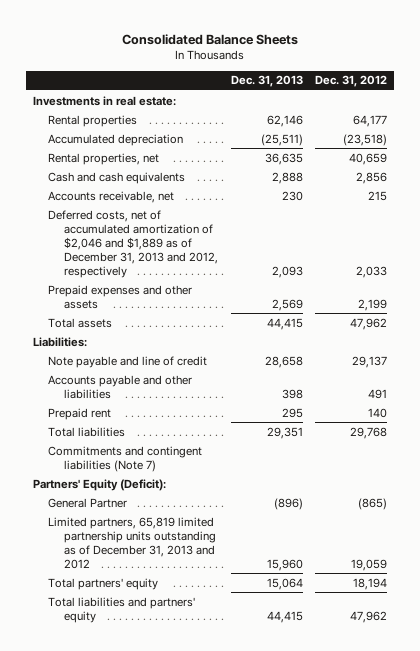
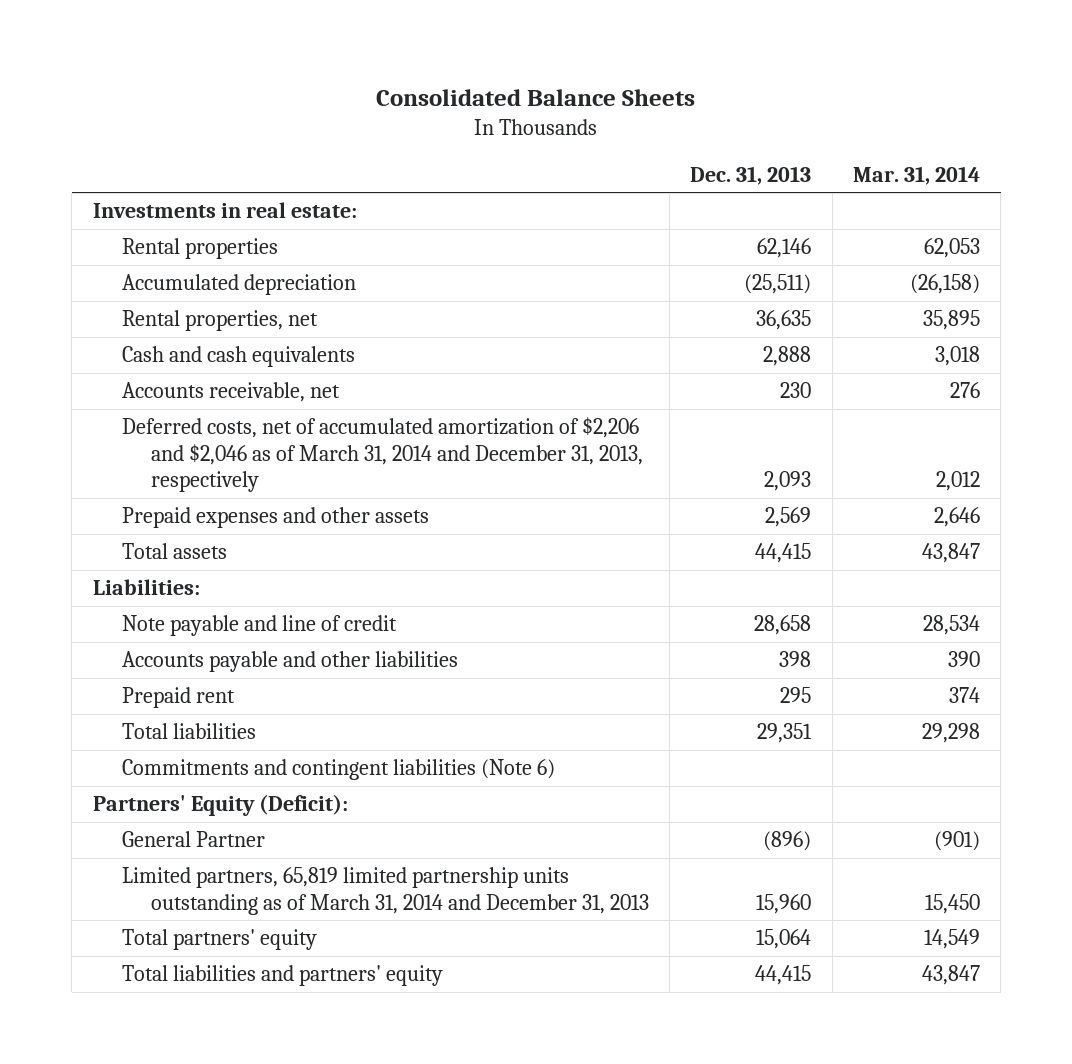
[315,75,388,88] Dec. 31, 2012 -> none
none -> [852,166,980,186] Mar. 31, 2014
[48,209,218,278] Deferred costs, net of accumulated amortization of $2,046 and $1,889 as of December 31, 2013 and 2012, respectively -> [121,417,643,493] Deferred costs, net of accumulated amortization of $2,206 and $2,046 as of March 31, 2014 and December 31, 2013, respectively
[48,445,203,472] Commitments and contingent liabilities (Note 7) -> [121,759,555,781] Commitments and contingent liabilities (Note 6)
[48,516,216,569] Limited partners, 65,819 limited partnership units outstanding as of December 31, 2013 and 2012 -> [121,867,649,915] Limited partners, 65,819 limited partnership units outstanding as of March 31, 2014 and December 31, 2013

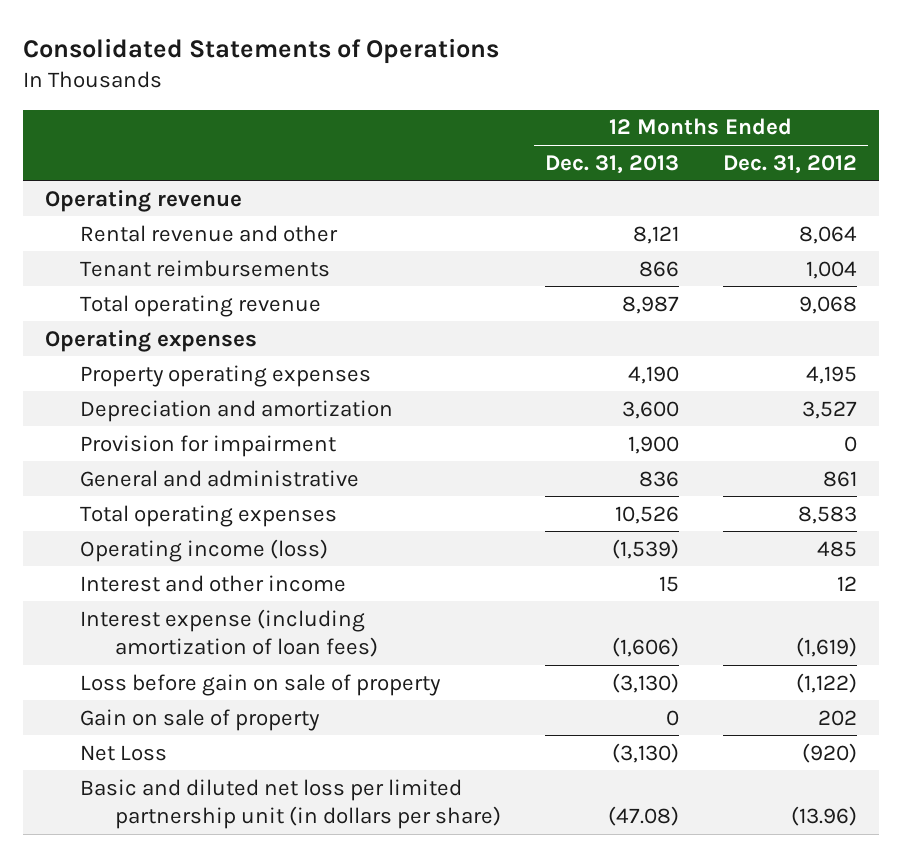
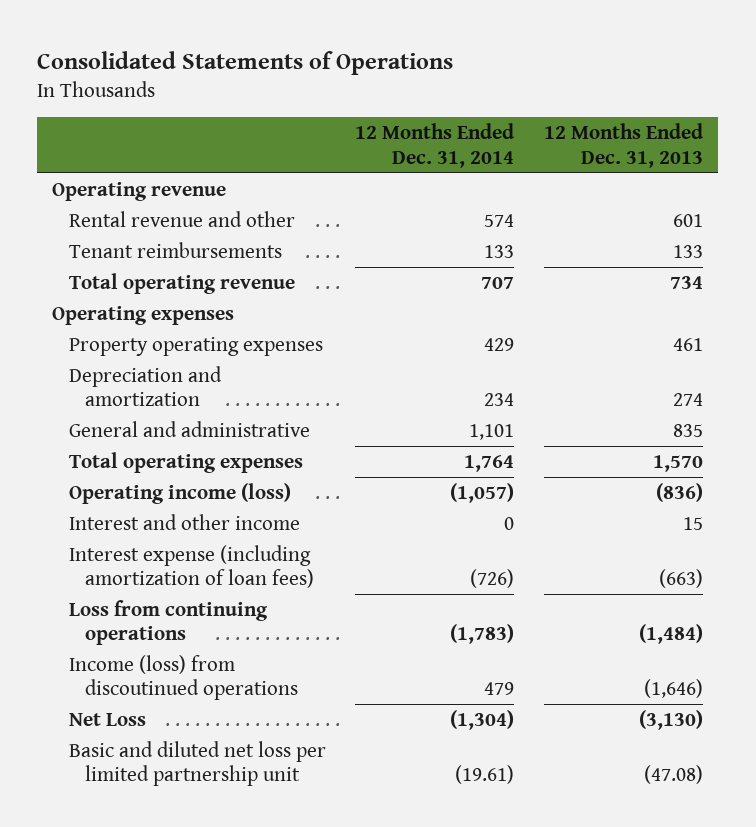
[723,154,858,174] Dec. 31, 2012 -> none
none -> [355,123,515,168] 12 Months Ended Dec. 31, 2014
[633,225,680,244] 8,121 -> [673,213,704,227] 601
[639,260,680,277] 866 -> [673,244,704,258] 133
[622,295,680,314] 8,987 -> [670,275,704,289] 734
[79,434,336,457] Provision for impairment -> none
[628,365,680,384] 4,190 -> [673,337,704,351] 461
[622,400,680,419] 3,600 -> [673,393,704,407] 274
[639,470,680,487] 836 -> [673,423,704,437] 835
[615,505,680,524] 10,526 -> [653,454,704,472] 1,570
[612,538,680,559] (1,539) -> [656,482,704,502] (836)
[79,673,441,696] Loss before gain on sale of property -> none
[79,708,320,731] Gain on sale of property -> none
[612,637,680,658] (1,606) -> [659,569,704,589] (663)
none -> [68,599,268,646] Loss from continuing operations
none -> [68,654,298,701] Income (loss) from discoutinued operations
[79,778,502,830] Basic and diluted net loss per limited partnership unit (in dollars per share) -> [68,740,326,787] Basic and diluted net loss per limited partnership unit

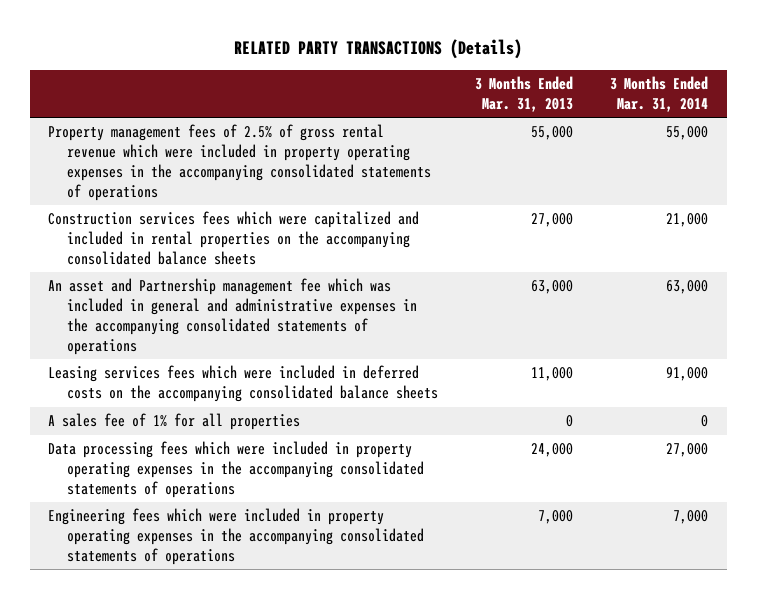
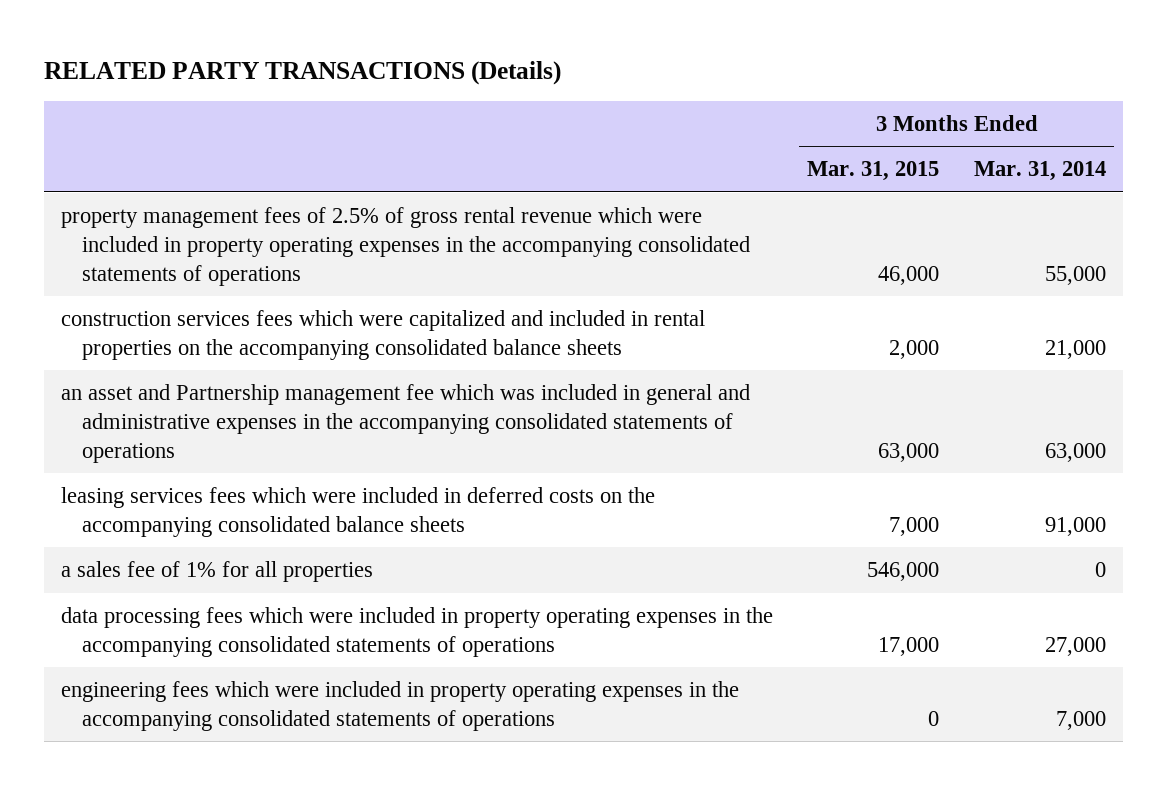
[475,75,574,112] 3 Months Ended Mar. 31, 2013 -> none
none -> [807,161,940,182] Mar. 31, 2015
[48,124,431,201] Property management fees of 2.5% of gross rental revenue which were included in property operating expenses in the accompanying consolidated statements of operations -> [61,207,750,286] property management fees of 2.5% of gross rental revenue which were included in property operating expenses in the accompanying consolidated statements of operations
[48,211,420,265] Construction services fees which were capitalized and included in rental properties on the accompanying consolidated balance sheets -> [61,310,706,360] construction services fees which were capitalized and included in rental properties on the accompanying consolidated balance sheets
[48,278,417,355] An asset and Partnership management fee which was included in general and administrative expenses in the accompanying consolidated statements of operations -> [61,384,751,463] an asset and Partnership management fee which was included in general and administrative expenses in the accompanying consolidated statements of operations
[48,365,438,403] Leasing services fees which were included in deferred costs on the accompanying consolidated balance sheets -> [61,487,656,537] leasing services fees which were included in deferred costs on the accompanying consolidated balance sheets
[48,413,301,431] A sales fee of 1% for all properties -> [61,561,374,583] a sales fee of 1% for all properties
[48,441,424,498] Data processing fees which were included in property operating expenses in the accompanying consolidated statements of operations -> [61,607,774,657] data processing fees which were included in property operating expenses in the accompanying consolidated statements of operations
[48,508,424,565] Engineering fees which were included in property operating expenses in the accompanying consolidated statements of operations -> [61,681,740,731] engineering fees which were included in property operating expenses in the accompanying consolidated statements of operations

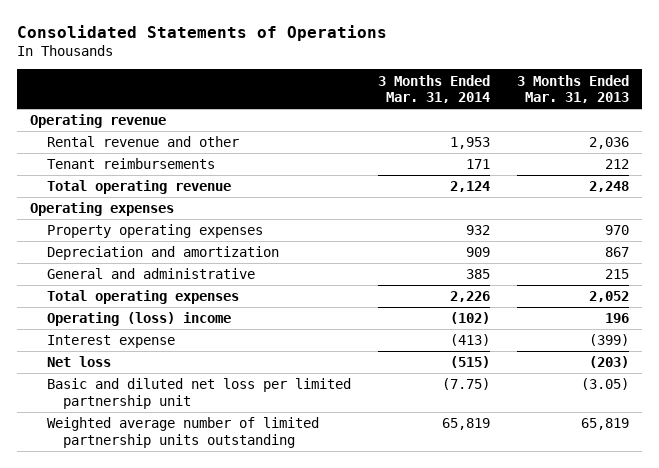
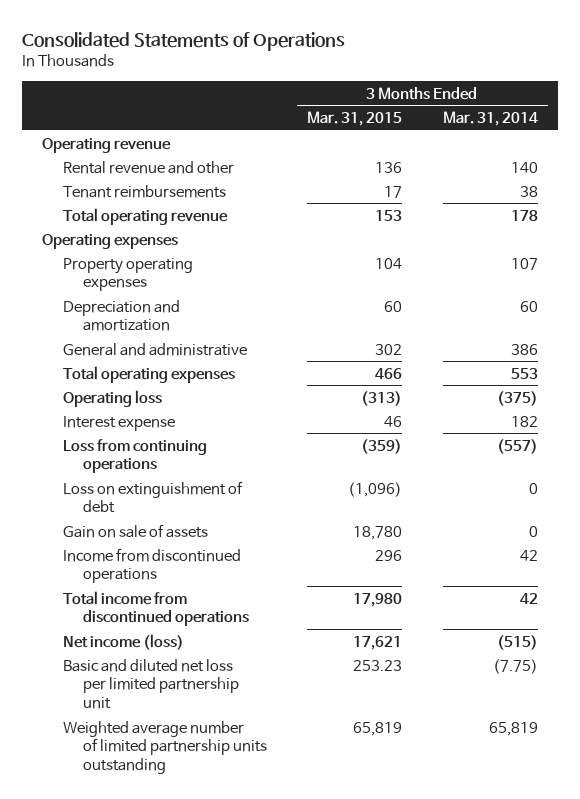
[516,74,629,104] 3 Months Ended Mar. 31, 2013 -> none
none -> [307,111,403,127] Mar. 31, 2015
[449,137,490,150] 1,953 -> [510,161,538,173] 140
[465,159,490,170] 171 -> [519,185,538,197] 38
[449,181,490,193] 2,124 -> [510,209,538,221] 178
[465,225,490,236] 932 -> [510,257,538,270] 107
[465,247,490,258] 909 -> [519,300,538,312] 60
[465,269,490,280] 385 -> [510,343,538,355] 386
[449,291,490,303] 2,226 -> [510,367,538,379] 553
[46,312,231,327] Operating (loss) income -> [62,389,162,407] Operating loss
[449,312,490,325] (102) -> [496,390,538,406] (375)
[449,334,490,347] (413) -> [510,415,538,427] 182
none -> [62,438,207,474] Loss from continuing operations
none -> [62,480,243,514] Loss on extinguishment of debt
none -> [62,523,208,538] Gain on sale of assets
none -> [62,547,241,584] Income from discontinued operations
none -> [62,590,249,627] Total income from discontinued operations
[46,356,111,368] Net loss -> [62,633,184,650] Net income (loss)

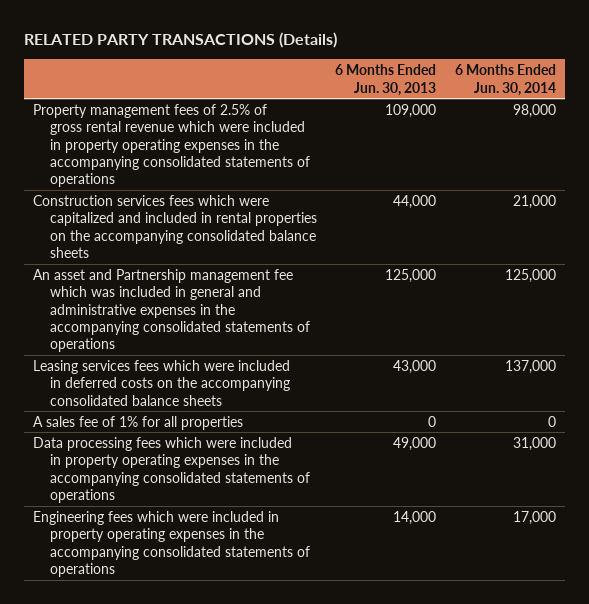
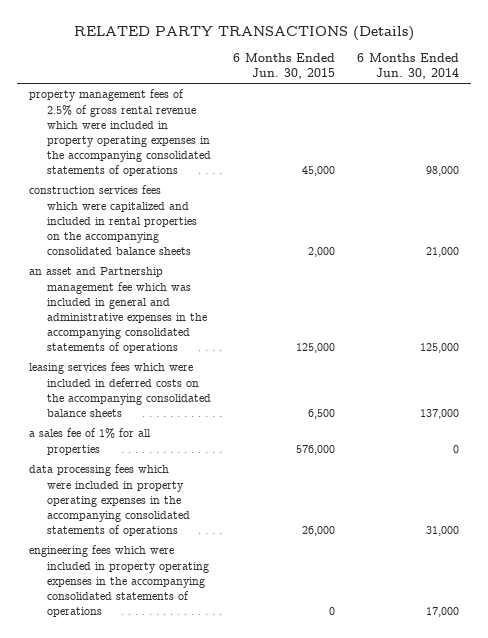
[335,64,437,96] 6 Months Ended Jun. 30, 2013 -> none
none -> [233,52,336,79] 6 Months Ended Jun. 30, 2015
[33,103,310,188] Property management fees of 2.5% of gross rental revenue which were included in property operating expenses in the accompanying consolidated statements of operations -> [28,89,211,177] property management fees of 2.5% of gross rental revenue which were included in property operating expenses in the accompanying consolidated statements of operations
[33,194,317,259] Construction services fees which were capitalized and included in rental properties on the accompanying consolidated balance sheets -> [28,185,197,255] construction services fees which were capitalized and included in rental properties on the accompanying consolidated balance sheets
[33,268,310,353] An asset and Partnership management fee which was included in general and administrative expenses in the accompanying consolidated statements of operations -> [28,267,207,354] an asset and Partnership management fee which was included in general and administrative expenses in the accompanying consolidated statements of operations
[33,359,291,406] Leasing services fees which were included in deferred costs on the accompanying consolidated balance sheets -> [28,362,211,417] leasing services fees which were included in deferred costs on the accompanying consolidated balance sheets
[33,415,244,430] A sales fee of 1% for all properties -> [28,428,151,455] a sales fee of 1% for all properties
[33,436,310,504] Data processing fees which were included in property operating expenses in the accompanying consolidated statements of operations -> [28,464,190,536] data processing fees which were included in property operating expenses in the accompanying consolidated statements of operations
[33,510,310,578] Engineering fees which were included in property operating expenses in the accompanying consolidated statements of operations -> [28,545,209,617] engineering fees which were included in property operating expenses in the accompanying consolidated statements of operations

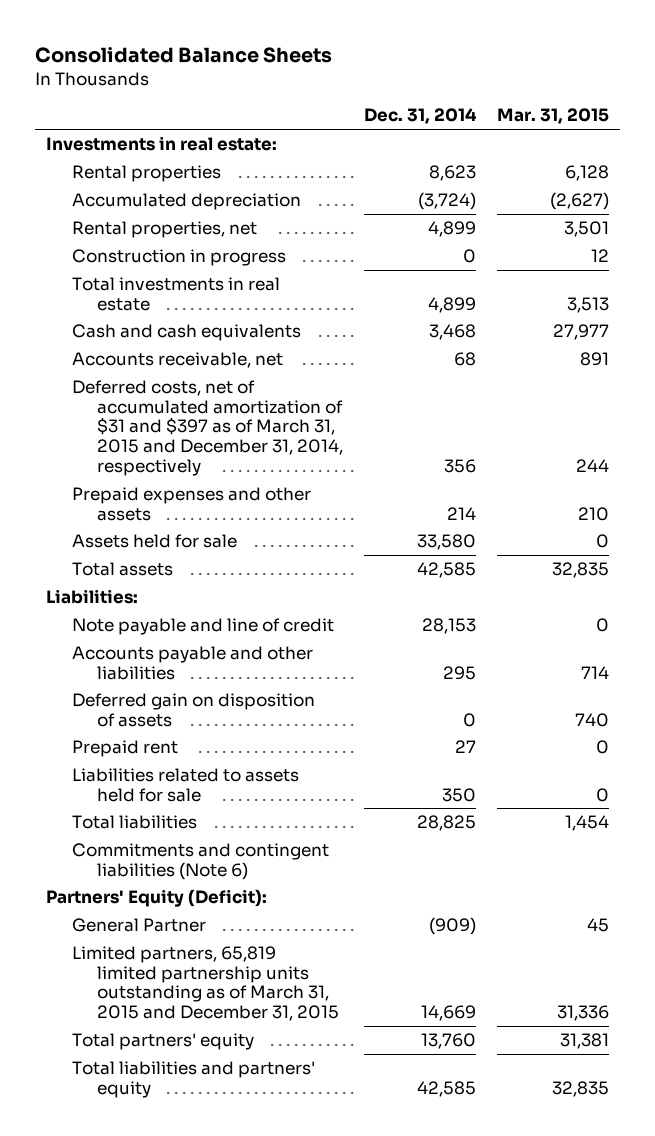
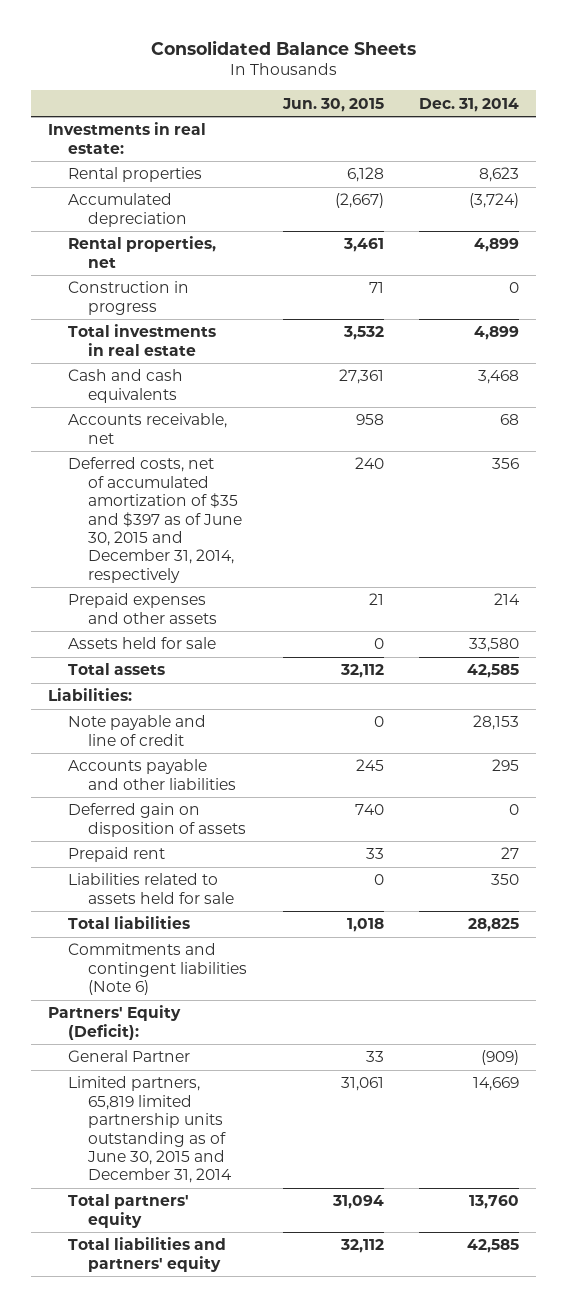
[497,108,610,125] Mar. 31, 2015 -> none
none -> [281,97,384,112] Jun. 30, 2015
[71,379,344,476] Deferred costs, net of accumulated amortization of $31 and $397 as of March 31, 2015 and December 31, 2014, respectively -> [68,457,243,583] Deferred costs, net of accumulated amortization of $35 and $397 as of June 30, 2015 and December 31, 2014, respectively
[71,945,340,1022] Limited partners, 65,819 limited partnership units outstanding as of March 31, 2015 and December 31, 2015 -> [68,1076,233,1184] Limited partners, 65,819 limited partnership units outstanding as of June 30, 2015 and December 31, 2014

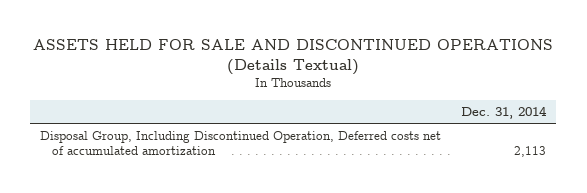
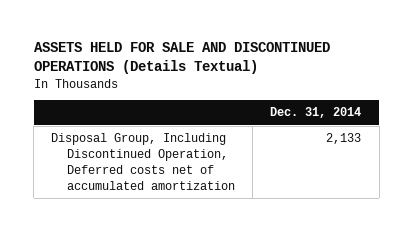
[514,146,547,158] 2,113 -> [326,133,362,145] 2,133

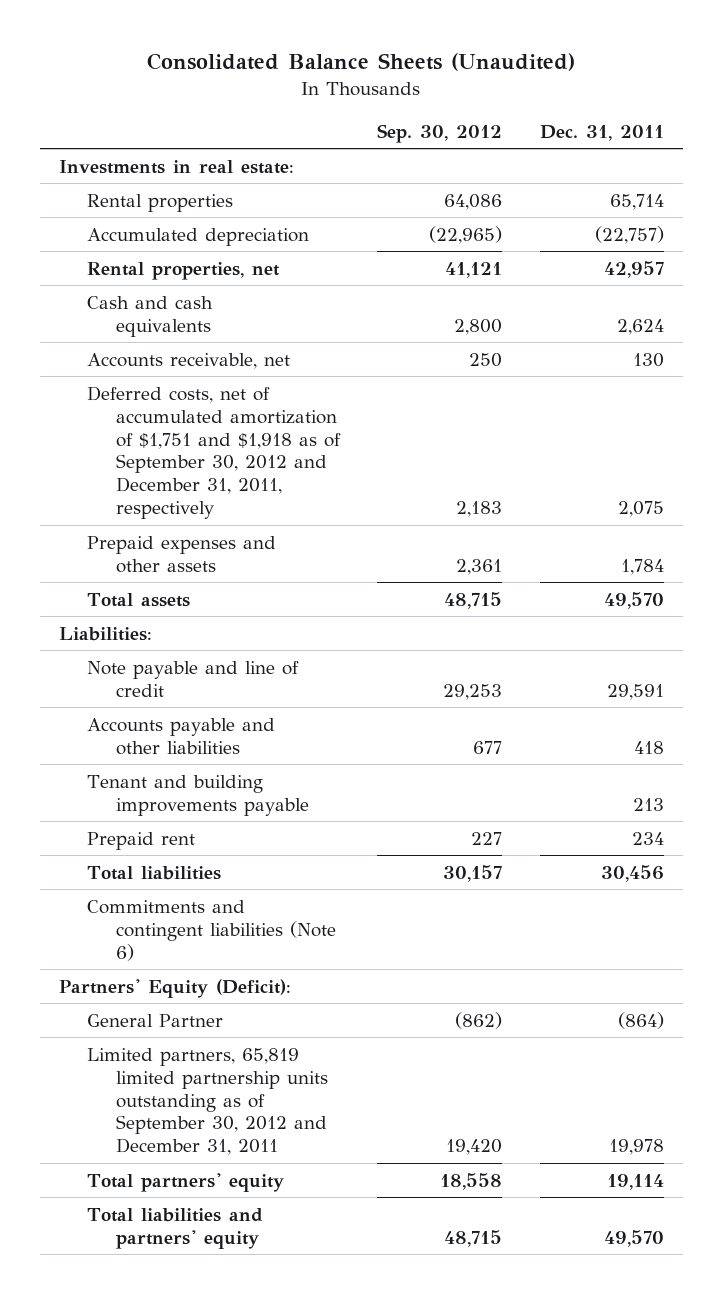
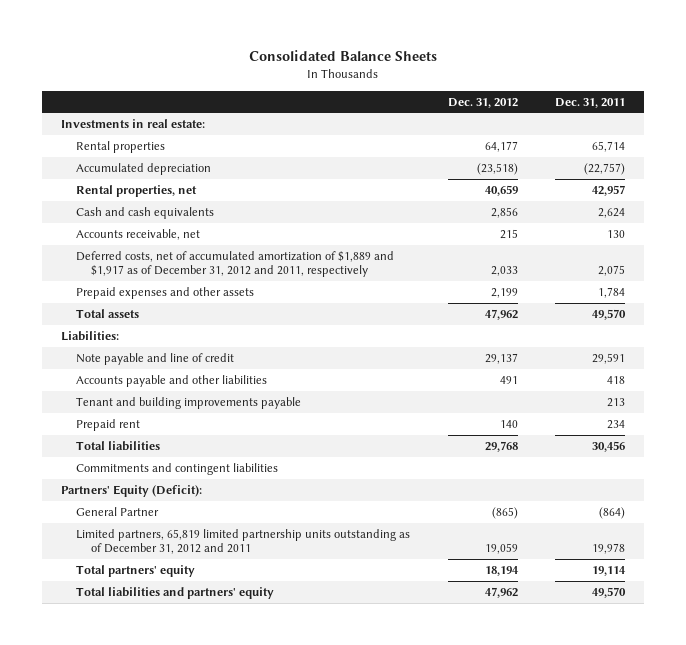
[147,53,576,72] Consolidated Balance Sheets (Unaudited) -> [249,50,438,62] Consolidated Balance Sheets
[377,123,503,143] Sep. 30, 2012 -> none
none -> [447,97,518,108] Dec. 31, 2012
[87,385,341,520] Deferred costs, net of accumulated amortization of $1,751 and $1,918 as of September 30, 2012 and December 31, 2011, respectively -> [75,250,394,278] Deferred costs, net of accumulated amortization of $1,889 and $1,917 as of December 31, 2012 and 2011, respectively
[87,899,336,961] Commitments and contingent liabilities (Note 6) -> [75,462,278,475] Commitments and contingent liabilities
[87,1047,328,1156] Limited partners, 65,819 limited partnership units outstanding as of September 30, 2012 and December 31, 2011 -> [75,528,410,555] Limited partners, 65,819 limited partnership units outstanding as of December 31, 2012 and 2011

